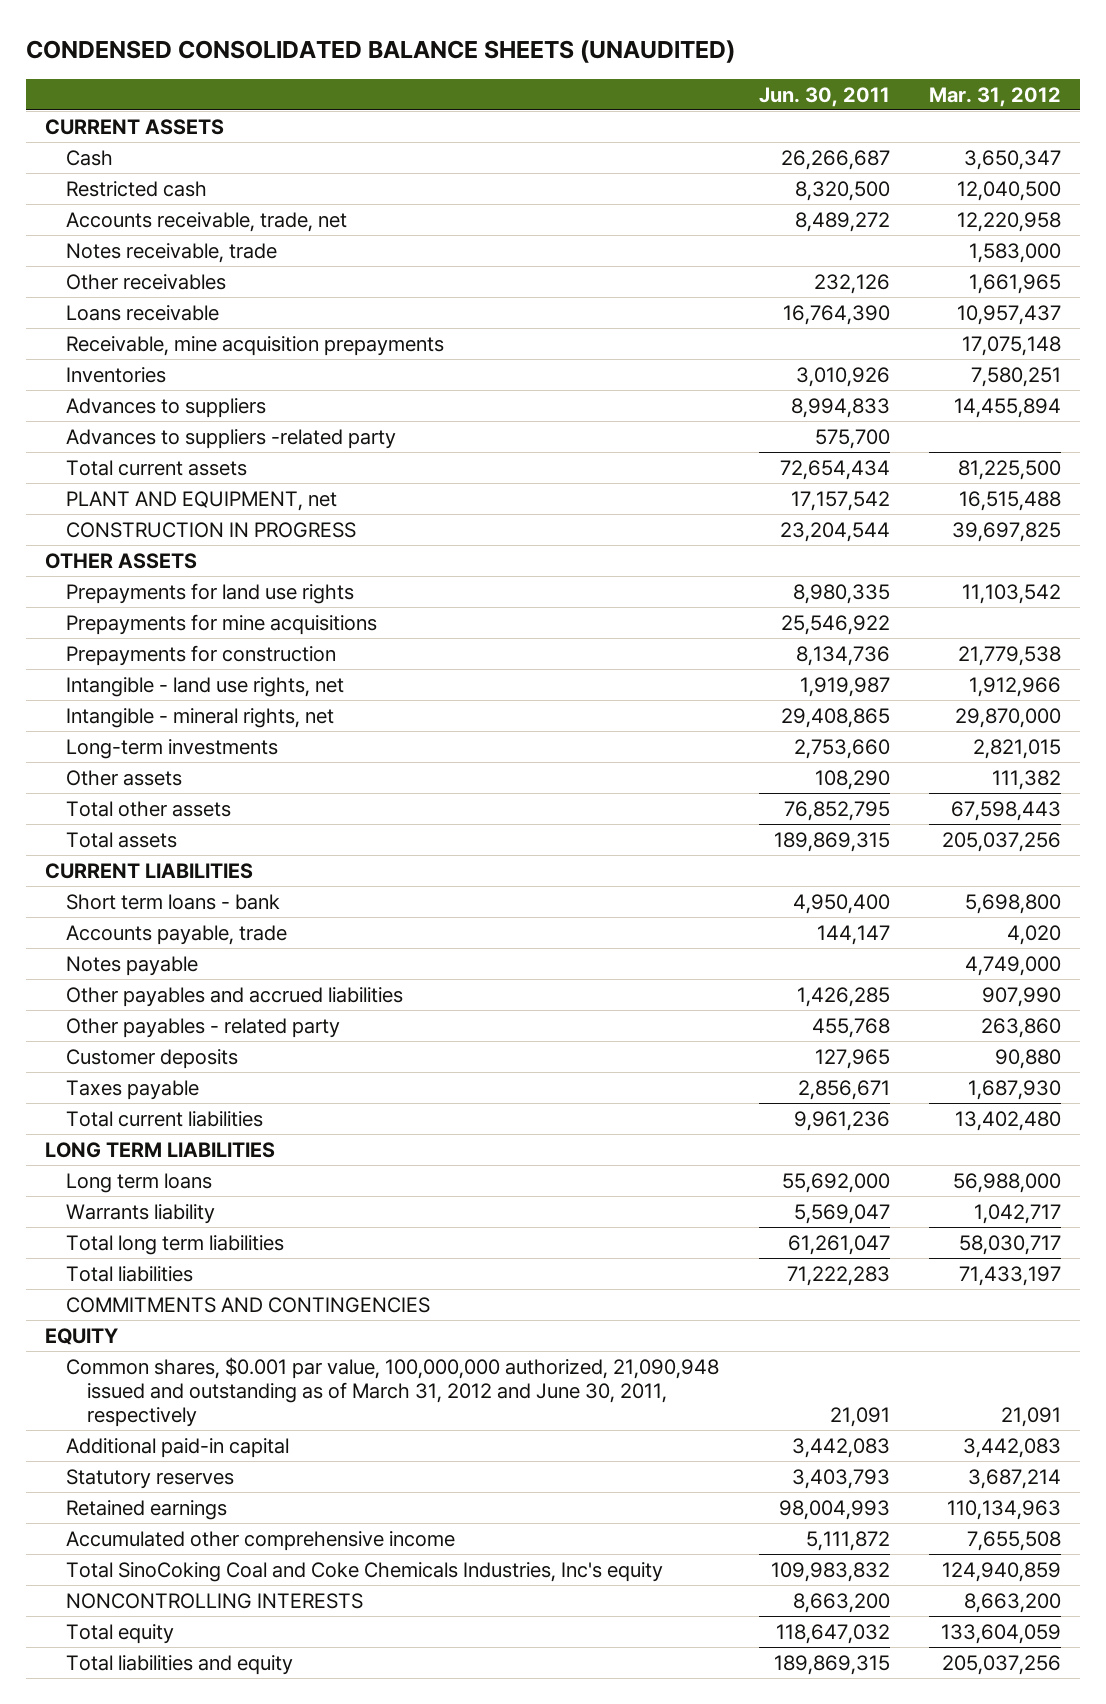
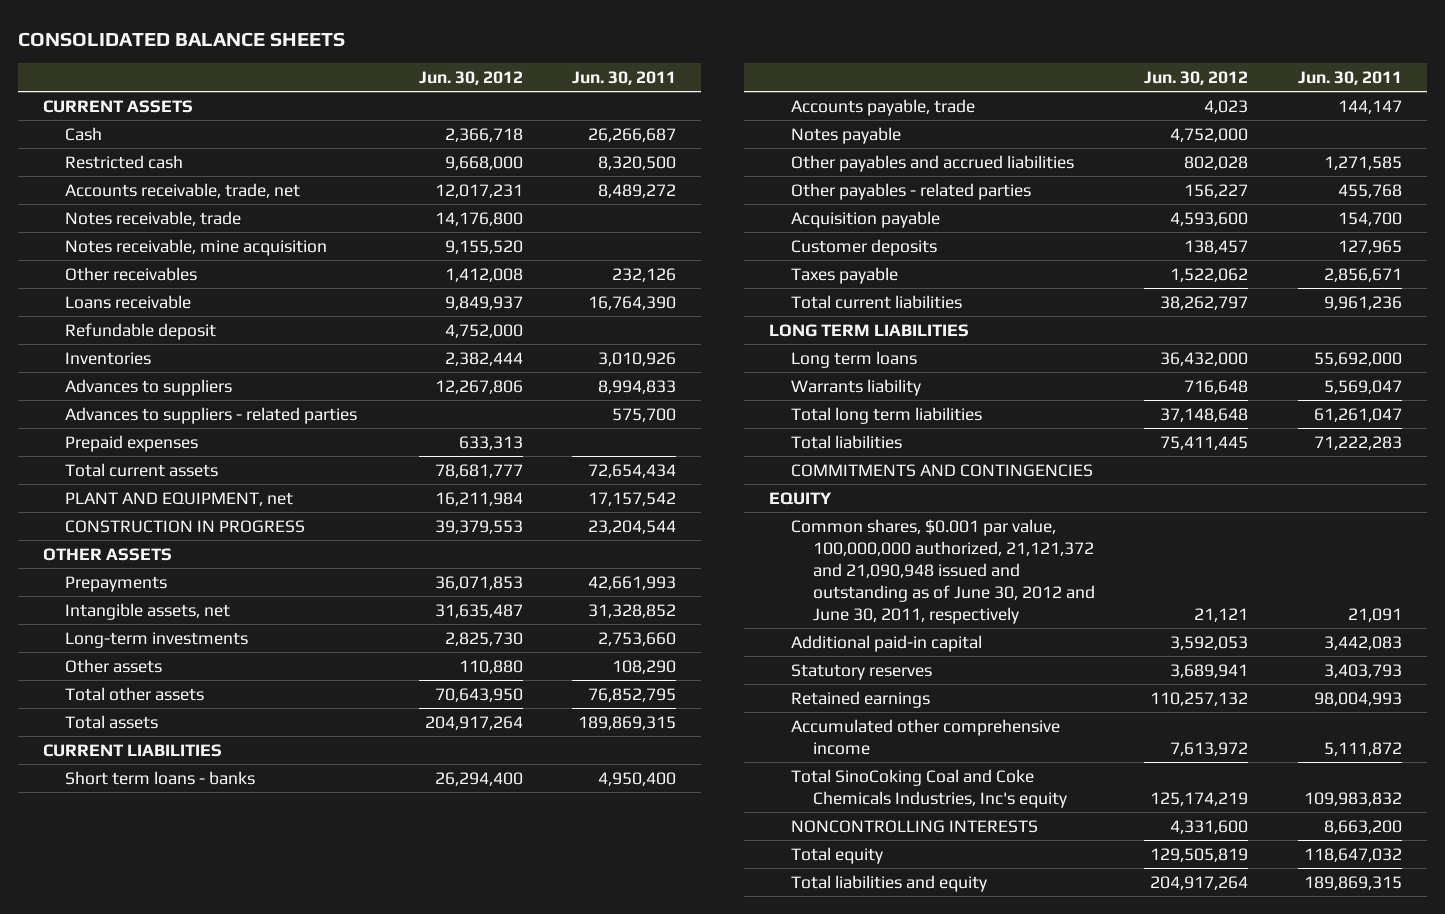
[25,39,735,63] CONDENSED CONSOLIDATED BALANCE SHEETS (UNAUDITED) -> [18,31,346,47] CONSOLIDATED BALANCE SHEETS
[928,86,1061,107] Mar. 31, 2012 -> none
none -> [418,70,523,85] Jun. 30, 2012
none -> [65,238,328,256] Notes receivable, mine acquisition
[66,335,445,356] Receivable, mine acquisition prepayments -> none
none -> [65,322,217,340] Refundable deposit
[66,428,397,449] Advances to suppliers -related party -> [65,406,358,424] Advances to suppliers - related parties
none -> [65,434,199,452] Prepaid expenses
[66,582,355,604] Prepayments for land use rights -> none
[66,613,378,635] Prepayments for mine acquisitions -> none
[66,644,337,666] Prepayments for construction -> none
[66,676,345,697] Intangible - land use rights, net -> none
[66,707,335,728] Intangible - mineral rights, net -> none
none -> [65,575,168,592] Prepayments
none -> [65,602,231,620] Intangible assets, net
[66,893,281,910] Short term loans - bank -> [65,770,256,785] Short term loans - banks
[796,986,890,1007] 1,426,285 -> [1323,155,1402,170] 1,271,585
[66,1017,341,1038] Other payables - related party -> [791,182,1032,200] Other payables - related parties
none -> [791,210,941,228] Acquisition payable
[66,1356,720,1427] Common shares, $0.001 par value, 100,000,000 authorized, 21,090,948 issued and outstanding as of March 31, 2012 and June 30, 2011, respectively -> [791,518,1096,624] Common shares, $0.001 par value, 100,000,000 authorized, 21,121,372 and 21,090,948 issued and outstanding as of June 30, 2012 and June 30, 2011, respectively

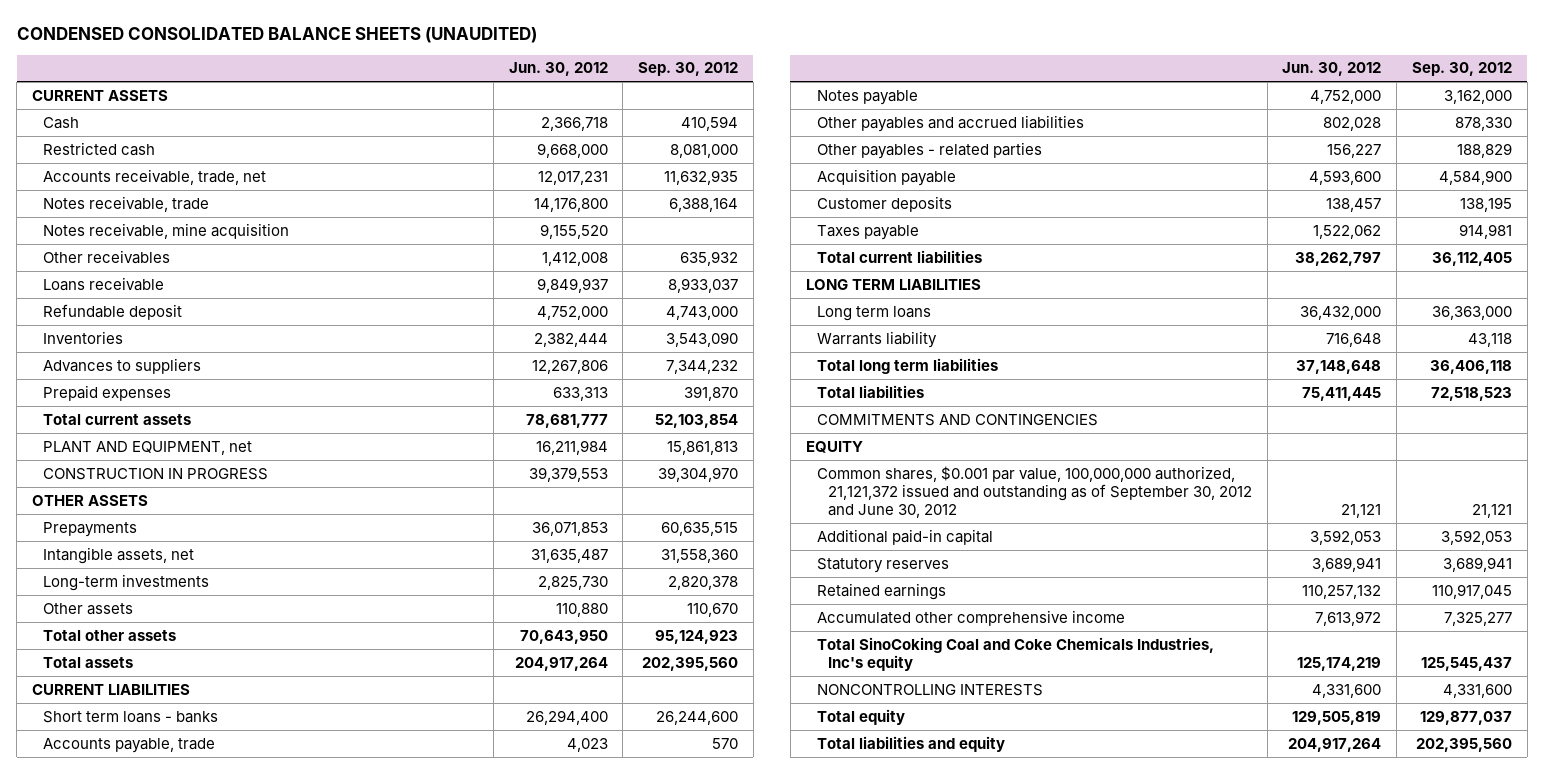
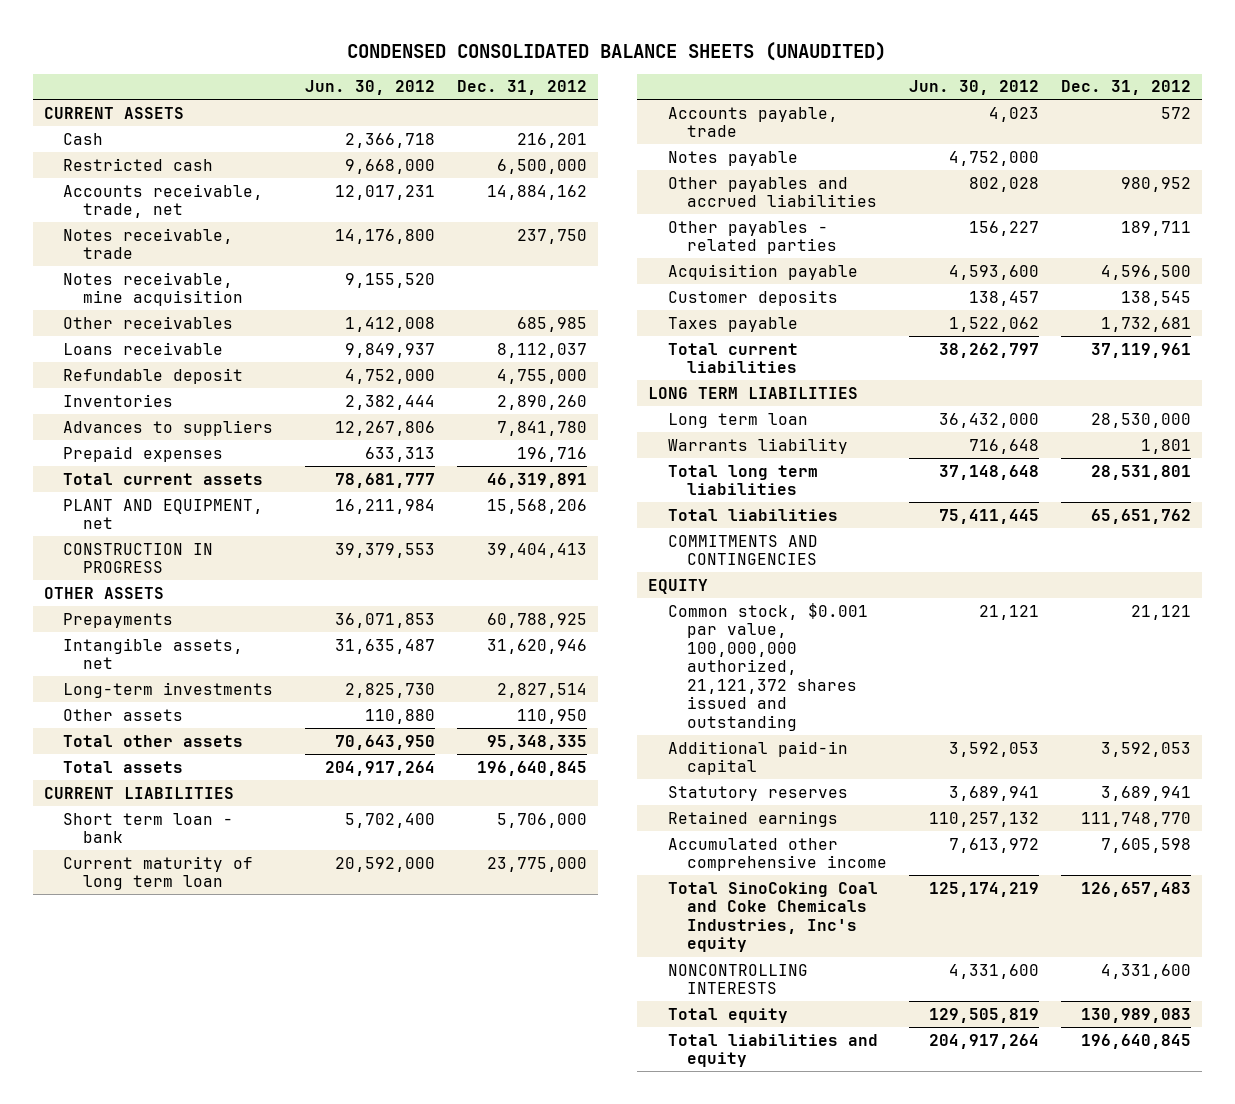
[638,62,739,77] Sep. 30, 2012 -> none
none -> [456,80,587,96] Dec. 31, 2012
[43,710,219,723] Short term loans - banks -> [63,812,234,844] Short term loan - bank
[525,709,608,725] 26,294,400 -> [344,812,435,828] 5,702,400
none -> [63,855,254,891] Current maturity of long term loan
[816,305,931,321] Long term loans -> [667,412,808,428] Long term loan
[816,465,1252,519] Common shares, $0.001 par value, 100,000,000 authorized, 21,121,372 issued and outstanding as of September 30, 2012 and June 30, 2012 -> [667,602,868,731] Common stock, $0.001 par value, 100,000,000 authorized, 21,121,372 shares issued and outstanding

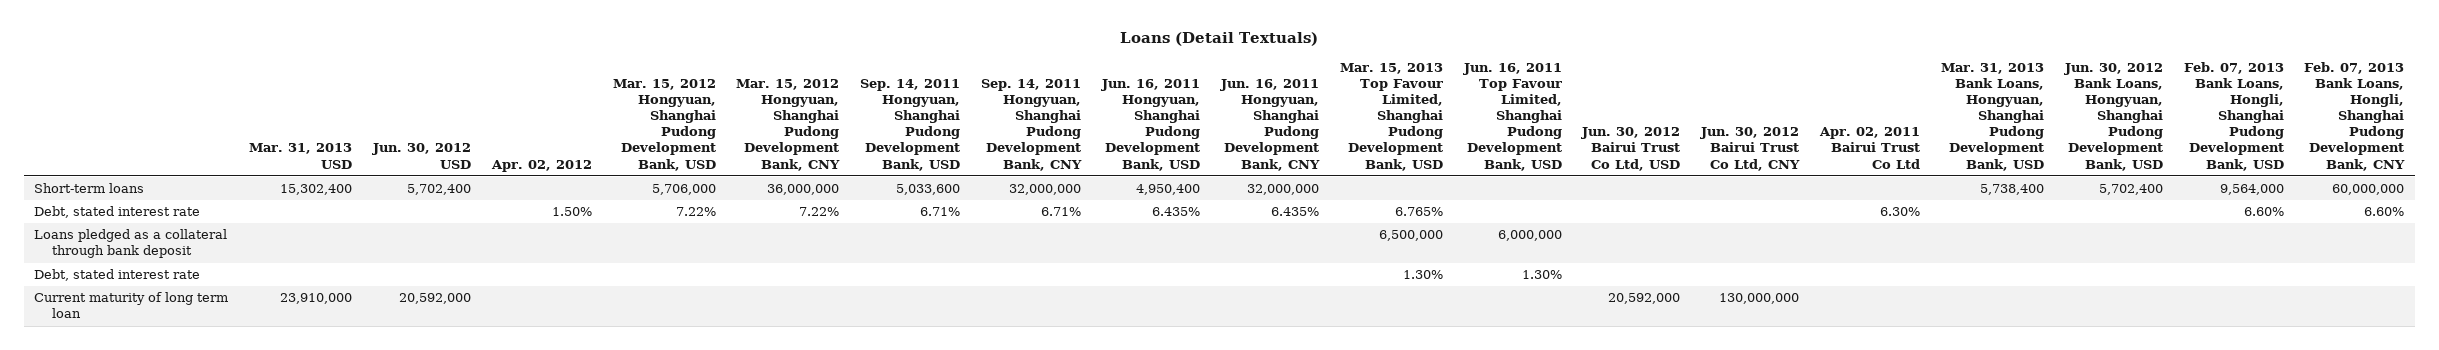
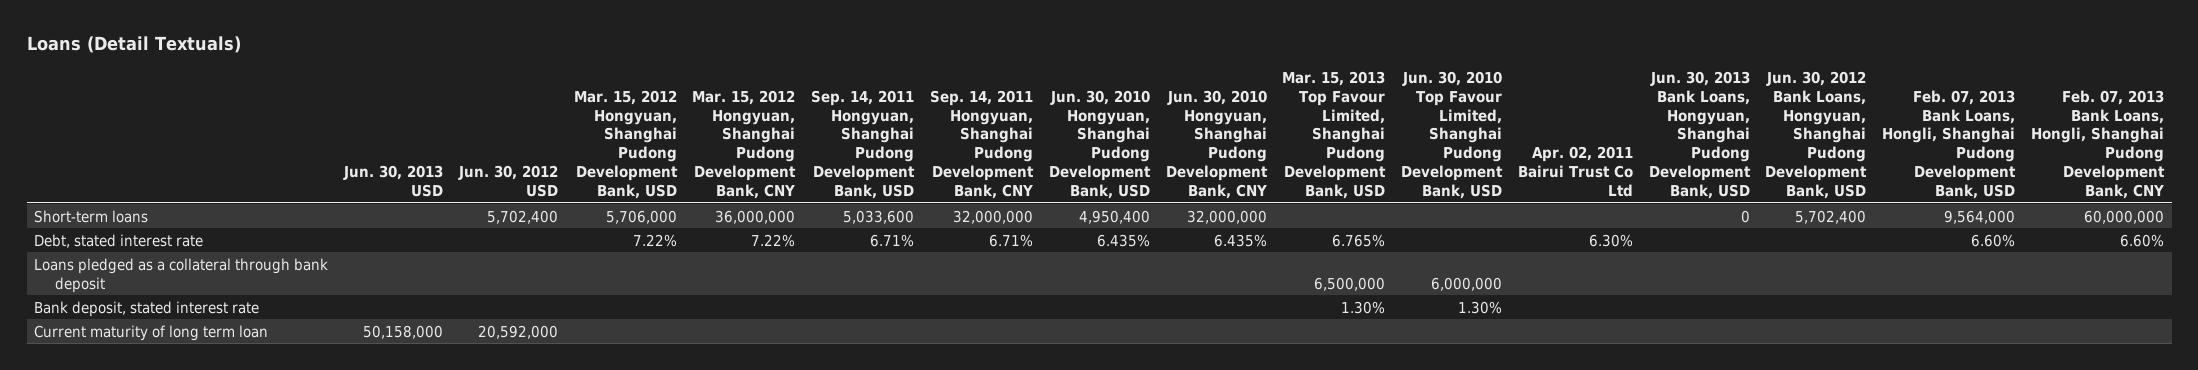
[249,143,353,169] Mar. 31, 2013 USD -> none
[490,159,592,172] Apr. 02, 2012 -> none
[1100,78,1200,171] Jun. 16, 2011 Hongyuan, Shanghai Pudong Development Bank, USD -> none
[1219,78,1320,171] Jun. 16, 2011 Hongyuan, Shanghai Pudong Development Bank, CNY -> none
[1462,62,1562,171] Jun. 16, 2011 Top Favour Limited, Shanghai Pudong Development Bank, USD -> none
[1581,127,1681,171] Jun. 30, 2012 Bairui Trust Co Ltd, USD -> none
[1700,127,1801,171] Jun. 30, 2012 Bairui Trust Co Ltd, CNY -> none
[1940,62,2044,171] Mar. 31, 2013 Bank Loans, Hongyuan, Shanghai Pudong Development Bank, USD -> none
none -> [343,165,444,198] Jun. 30, 2013 USD
none -> [1048,89,1151,200] Jun. 30, 2010 Hongyuan, Shanghai Pudong Development Bank, USD
none -> [1165,89,1268,200] Jun. 30, 2010 Hongyuan, Shanghai Pudong Development Bank, CNY
none -> [1401,70,1504,200] Jun. 30, 2010 Top Favour Limited, Shanghai Pudong Development Bank, USD
none -> [1648,70,1751,200] Jun. 30, 2013 Bank Loans, Hongyuan, Shanghai Pudong Development Bank, USD
[34,269,201,282] Debt, stated interest rate -> [34,300,260,317] Bank deposit, stated interest rate

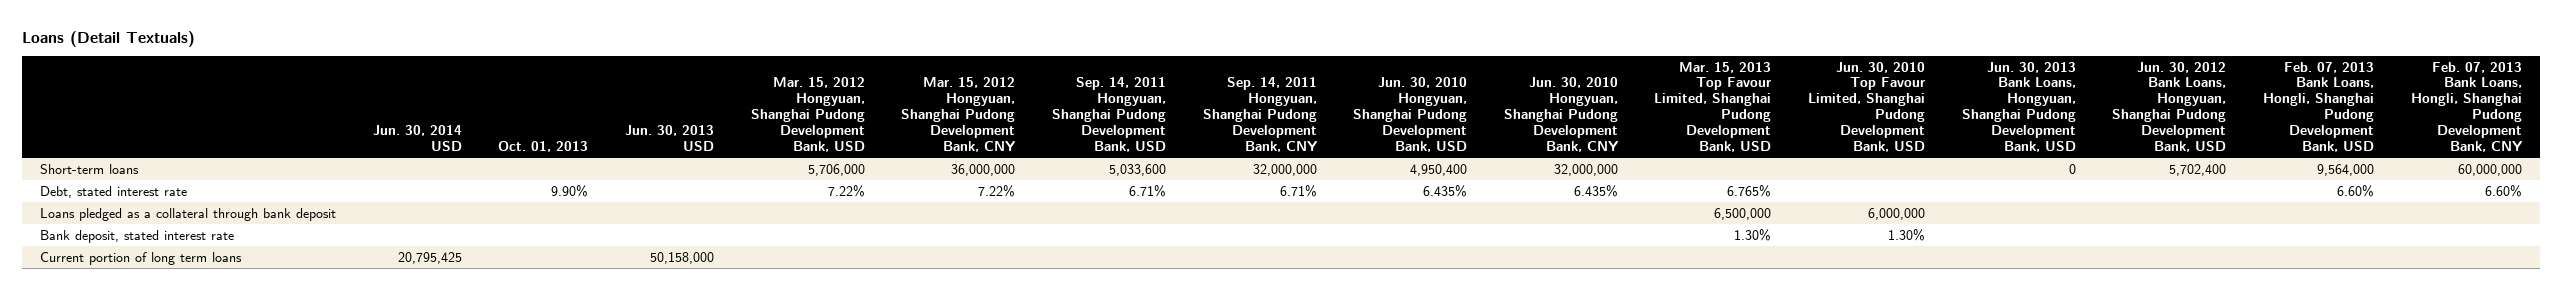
[457,165,558,198] Jun. 30, 2012 USD -> none
[1517,146,1633,198] Apr. 02, 2011 Bairui Trust Co Ltd -> none
none -> [372,125,462,152] Jun. 30, 2014 USD
none -> [498,141,589,153] Oct. 01, 2013
[34,324,269,341] Current maturity of long term loan -> [40,251,243,265] Current portion of long term loans

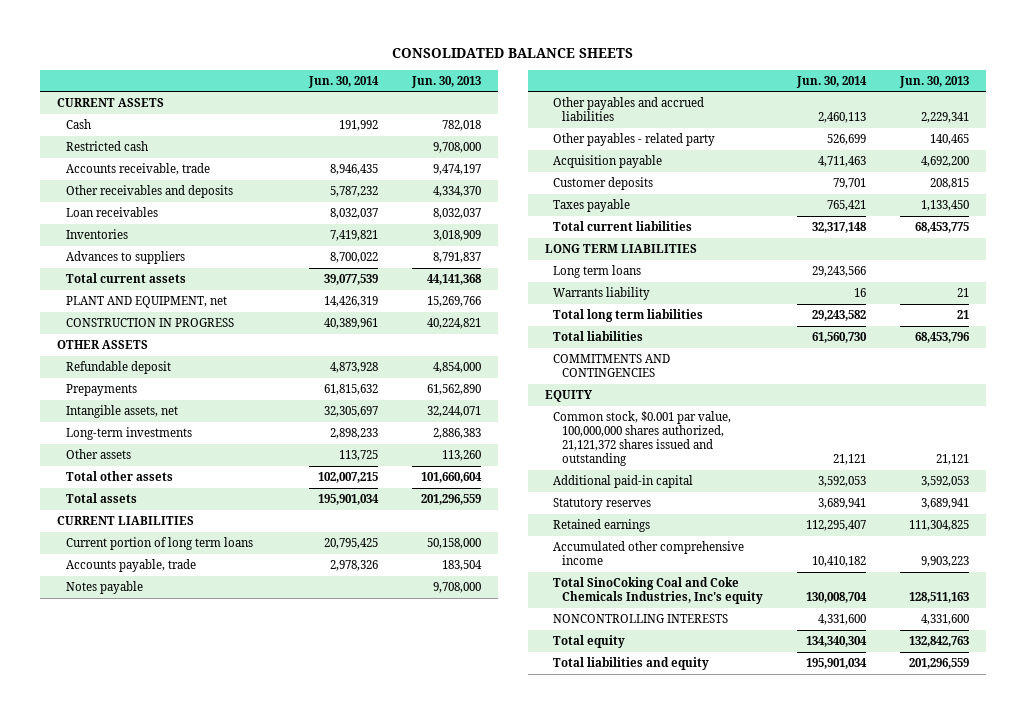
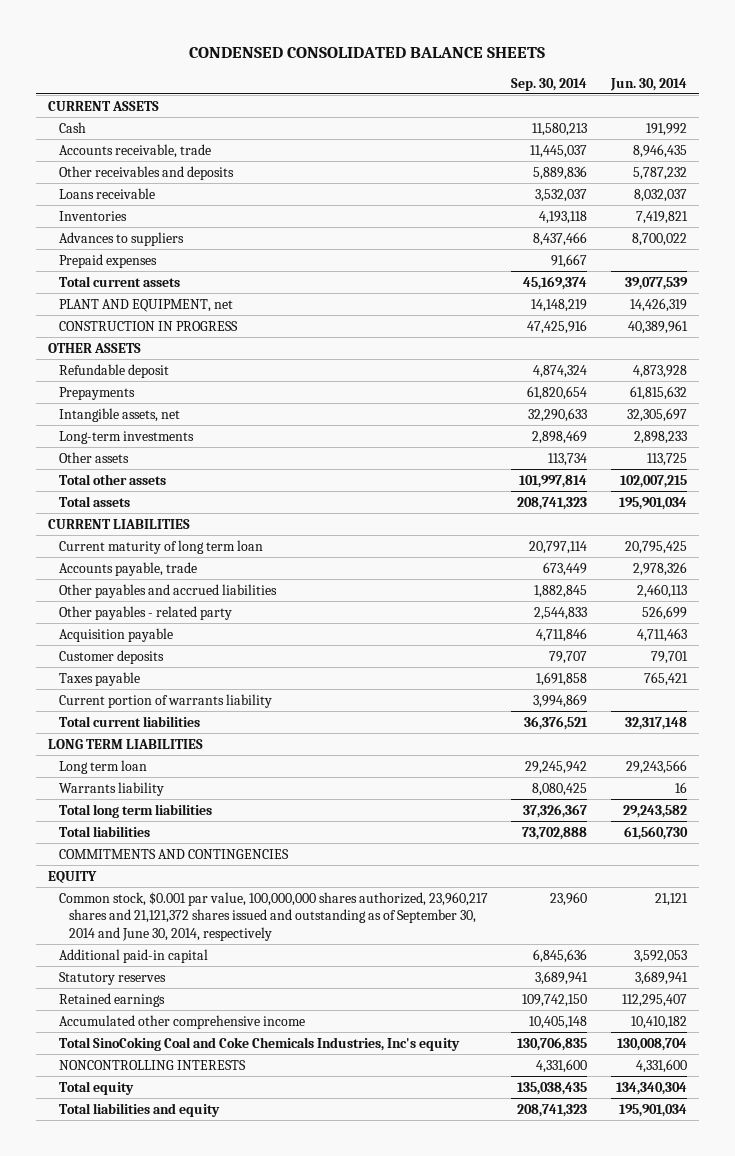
[392,48,634,59] CONSOLIDATED BALANCE SHEETS -> [189,47,546,59] CONDENSED CONSOLIDATED BALANCE SHEETS
[411,75,482,88] Jun. 30, 2013 -> none
none -> [511,77,588,91] Sep. 30, 2014
[65,141,148,152] Restricted cash -> none
[65,207,158,218] Loan receivables -> [58,187,155,199] Loans receivable
none -> [58,253,157,268] Prepaid expenses
[65,537,253,551] Current portion of long term loans -> [58,539,263,554] Current maturity of long term loan
[65,581,143,595] Notes payable -> none
none -> [58,693,272,708] Current portion of warrants liability
[553,265,642,279] Long term loans -> [58,759,147,774] Long term loan
[553,411,732,467] Common stock, $0.001 par value, 100,000,000 shares authorized, 21,121,372 shares issued and outstanding -> [58,891,488,941] Common stock, $0.001 par value, 100,000,000 shares authorized, 23,960,217 shares and 21,121,372 shares issued and outstanding as of September 30, 2014 and June 30, 2014, respectively

